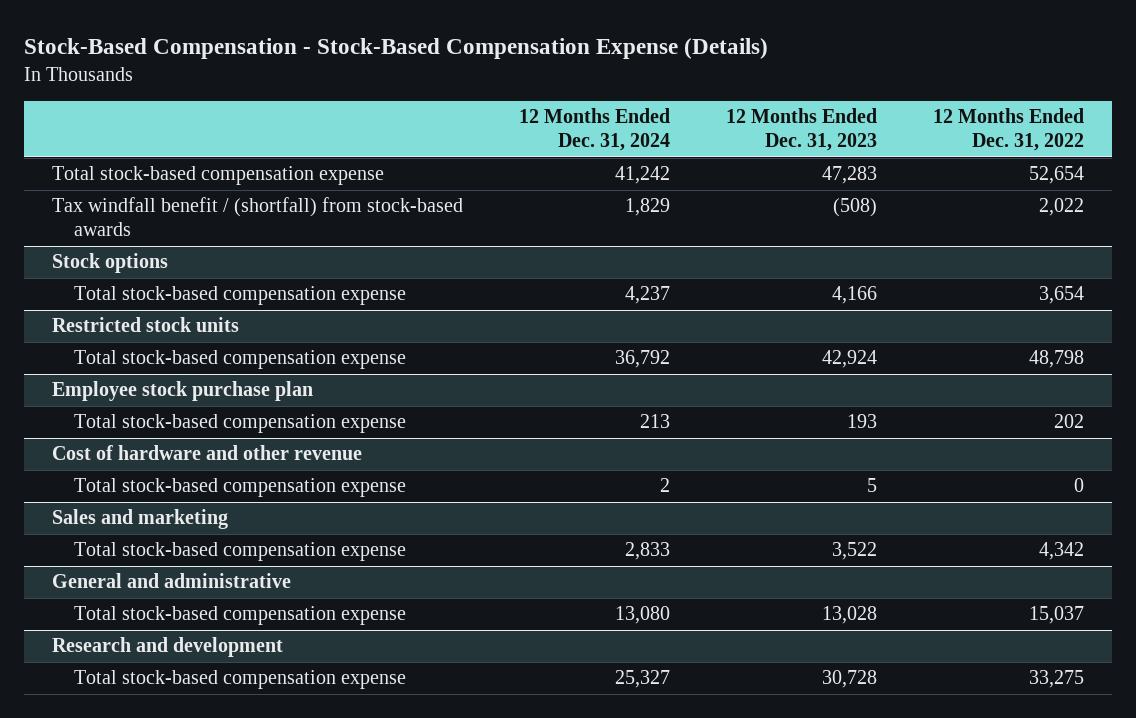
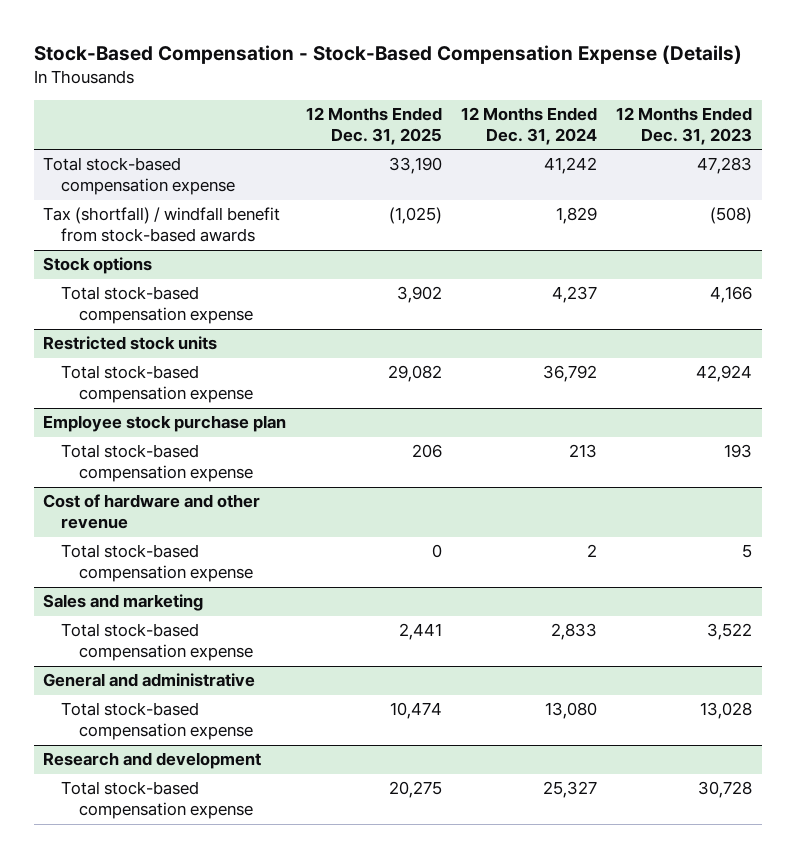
[933,108,1085,152] 12 Months Ended Dec. 31, 2022 -> none
none -> [305,106,442,146] 12 Months Ended Dec. 31, 2025
[51,197,463,237] Tax windfall benefit / (shortfall) from stock-based awards -> [43,207,281,243] Tax (shortfall) / windfall benefit from stock-based awards

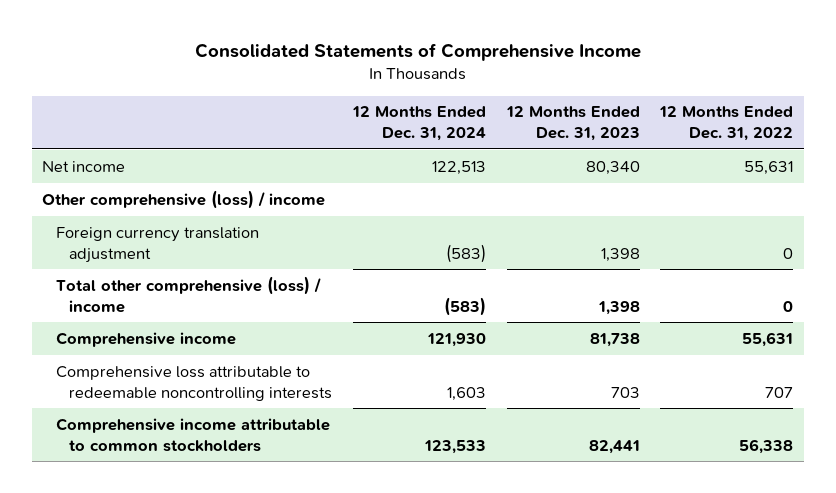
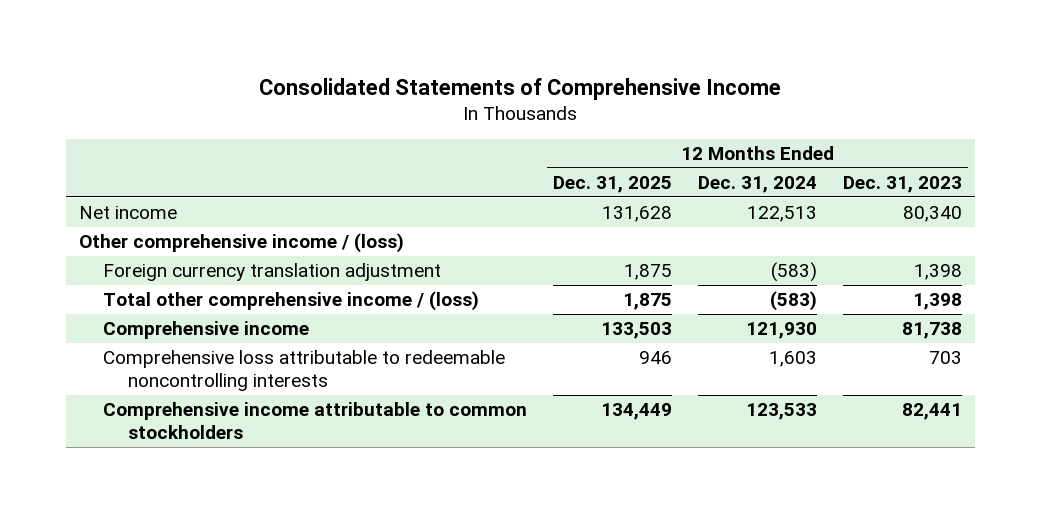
[659,106,794,142] 12 Months Ended Dec. 31, 2022 -> none
none -> [553,175,673,193] Dec. 31, 2025
[42,189,326,209] Other comprehensive (loss) / income -> [78,233,404,254] Other comprehensive income / (loss)
[55,275,321,313] Total other comprehensive (loss) / income -> [103,291,480,312] Total other comprehensive income / (loss)

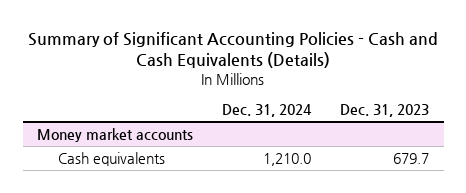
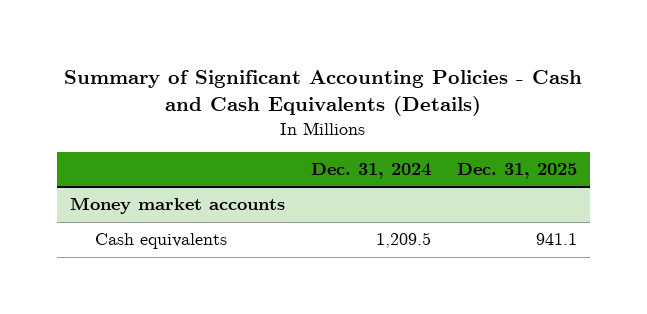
[340,104,430,118] Dec. 31, 2023 -> none
none -> [456,163,577,180] Dec. 31, 2025
[263,152,312,166] 1,210.0 -> [375,232,431,249] 1,209.5

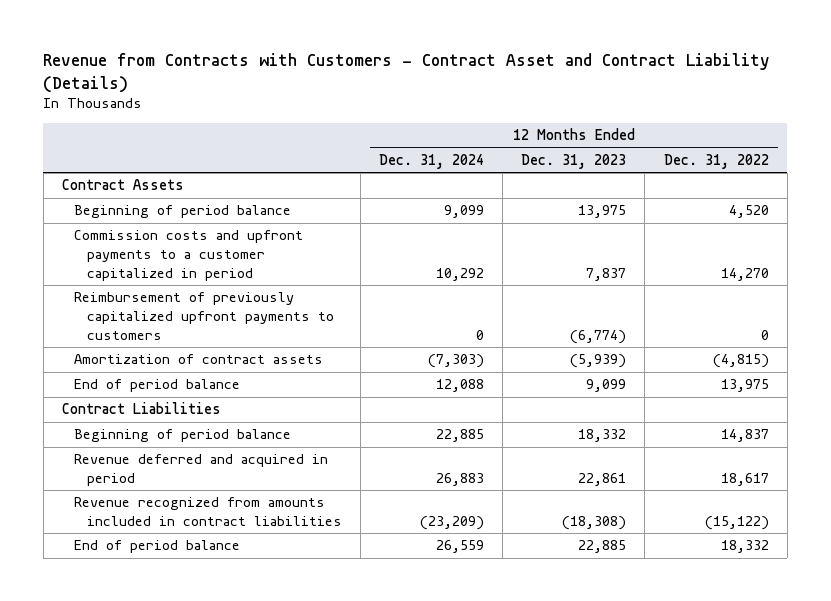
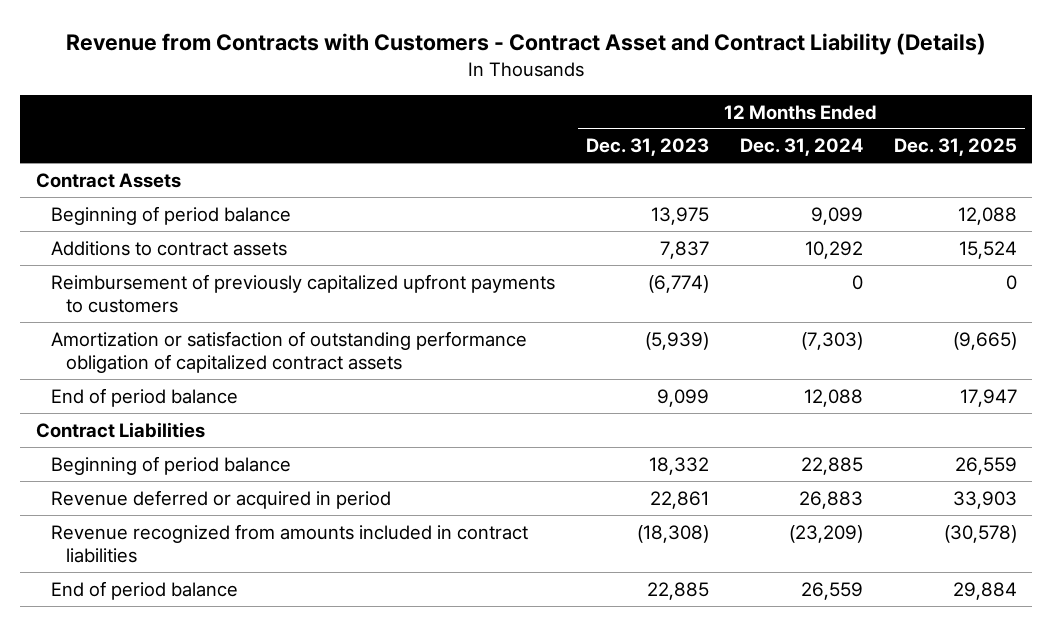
[663,153,769,169] Dec. 31, 2022 -> none
none -> [893,138,1017,157] Dec. 31, 2025
[74,230,304,281] Commission costs and upfront payments to a customer capitalized in period -> [51,240,288,256] Additions to contract assets
[74,354,324,365] Amortization of contract assets -> [51,330,528,374] Amortization or satisfaction of outstanding performance obligation of capitalized contract assets
[74,454,329,487] Revenue deferred and acquired in period -> [51,489,392,509] Revenue deferred or acquired in period

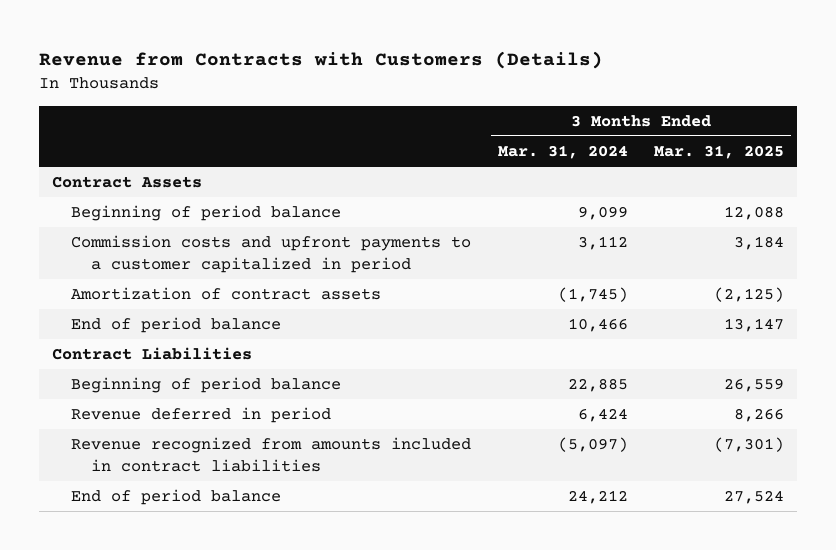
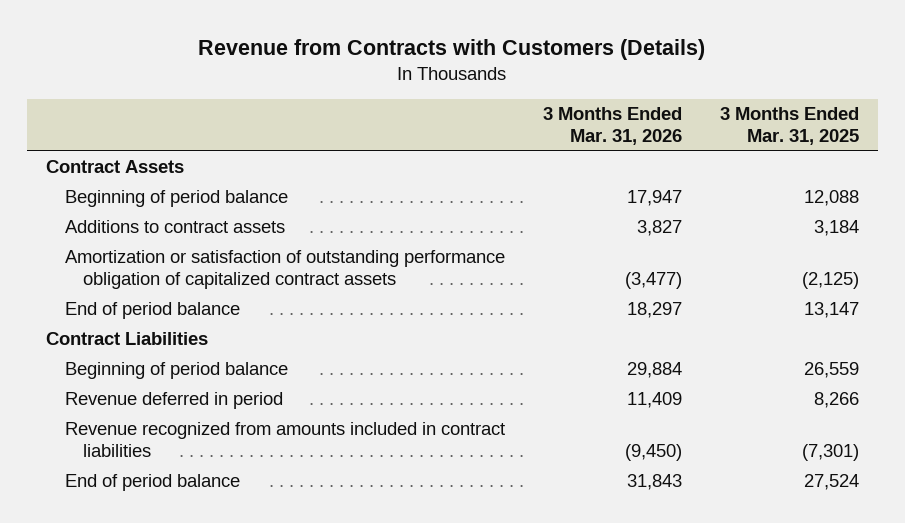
[497,144,628,159] Mar. 31, 2024 -> none
none -> [542,107,682,146] 3 Months Ended Mar. 31, 2026
[71,235,472,273] Commission costs and upfront payments to a customer capitalized in period -> [64,220,285,234] Additions to contract assets
[71,287,382,301] Amortization of contract assets -> [64,250,505,290] Amortization or satisfaction of outstanding performance obligation of capitalized contract assets

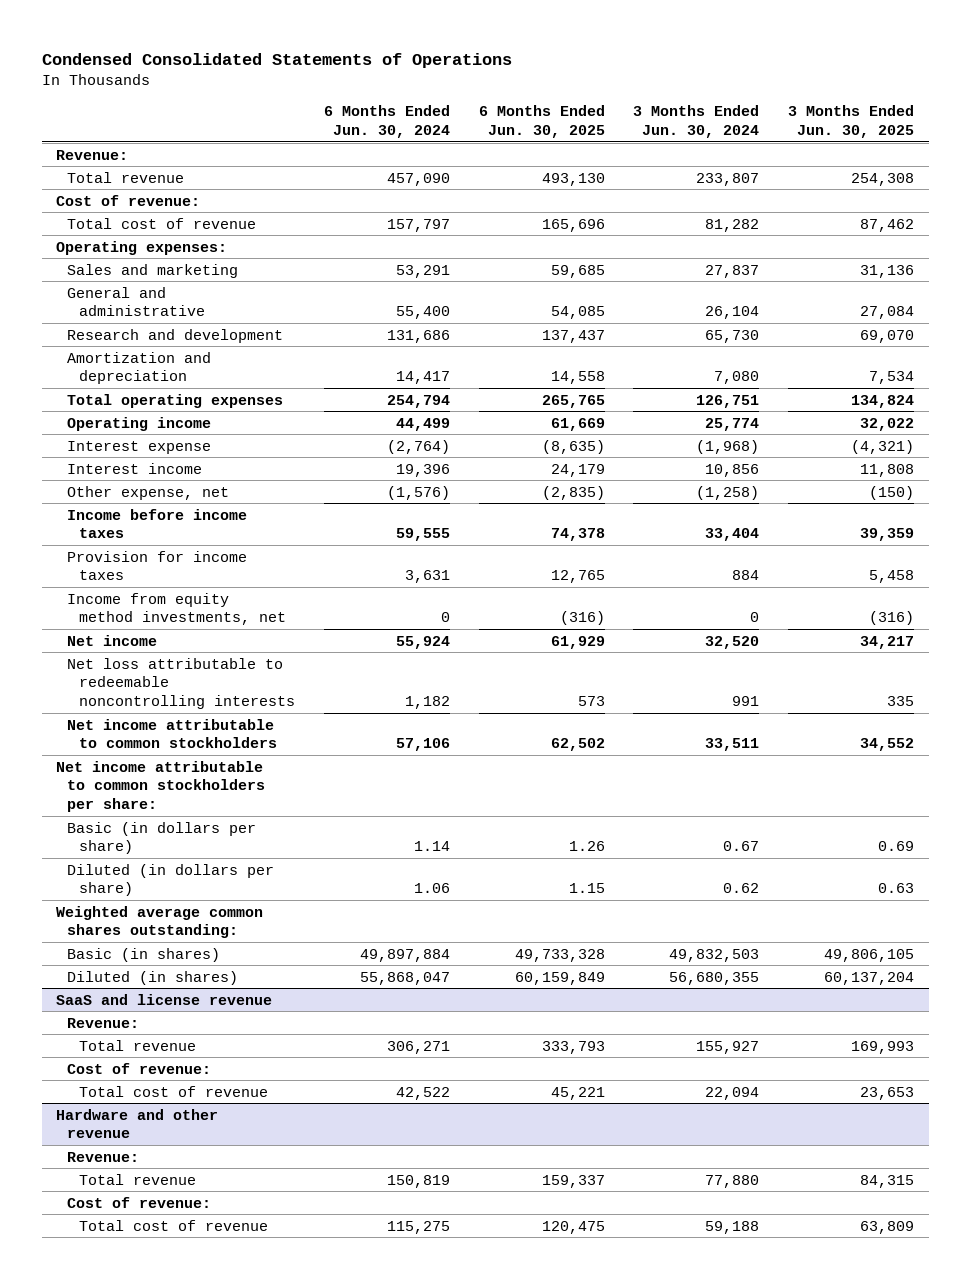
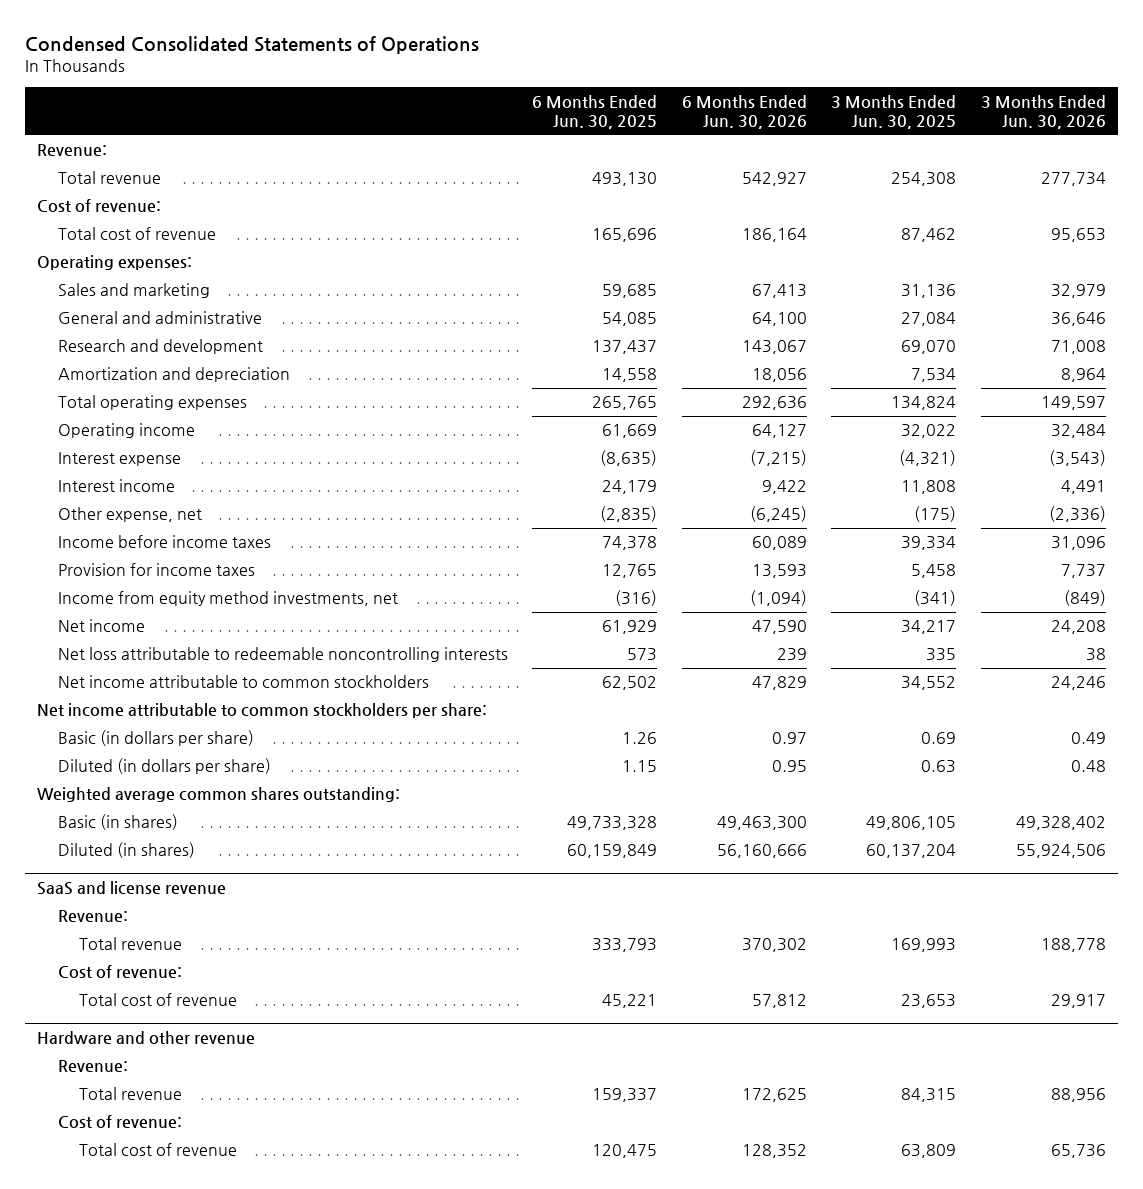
[323,105,450,138] 6 Months Ended Jun. 30, 2024 -> none
[633,105,760,138] 3 Months Ended Jun. 30, 2024 -> none
none -> [681,94,807,130] 6 Months Ended Jun. 30, 2026
none -> [980,94,1106,130] 3 Months Ended Jun. 30, 2026
[869,485,915,500] (150) -> [914,506,957,523] (175)
[860,528,915,542] 39,359 -> [901,536,957,551] 39,334
[869,611,915,626] (316) -> [914,590,957,607] (341)

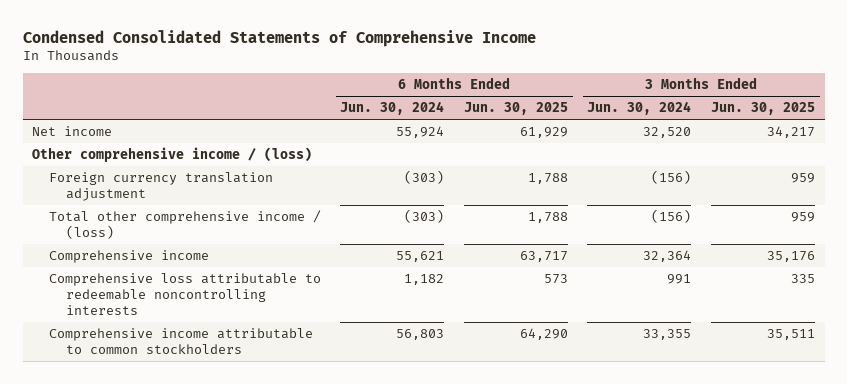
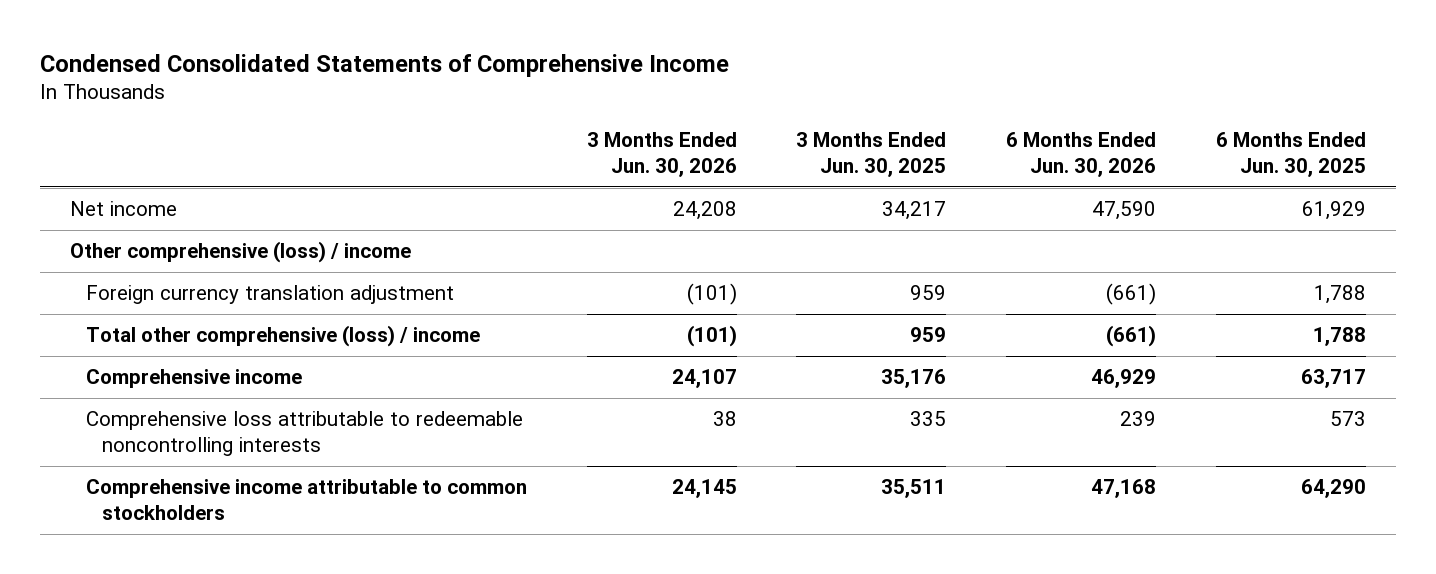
[340,101,445,116] Jun. 30, 2024 -> none
[587,101,692,116] Jun. 30, 2024 -> none
none -> [586,132,737,178] 3 Months Ended Jun. 30, 2026
none -> [1006,132,1157,178] 6 Months Ended Jun. 30, 2026
[32,147,313,163] Other comprehensive income / (loss) -> [69,241,411,264] Other comprehensive (loss) / income
[49,210,322,239] Total other comprehensive income / (loss) -> [85,325,480,348] Total other comprehensive (loss) / income

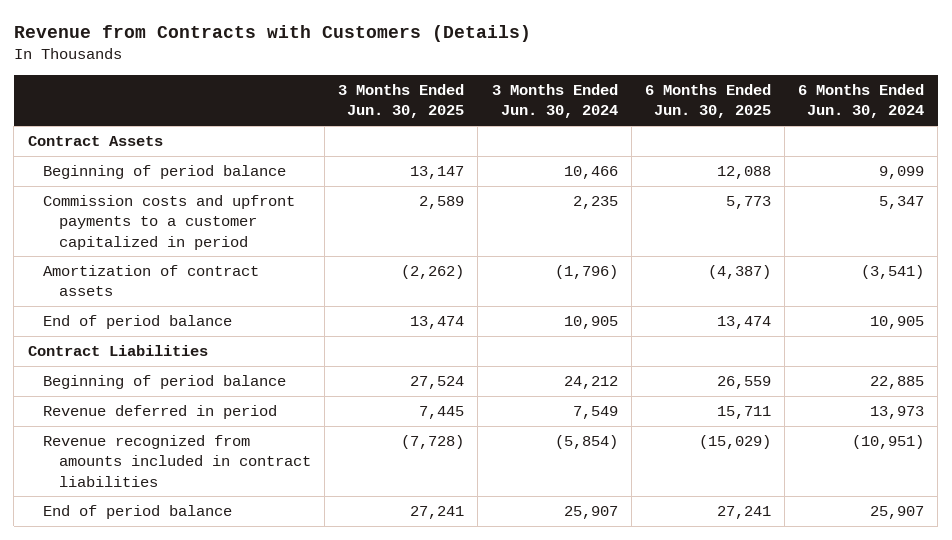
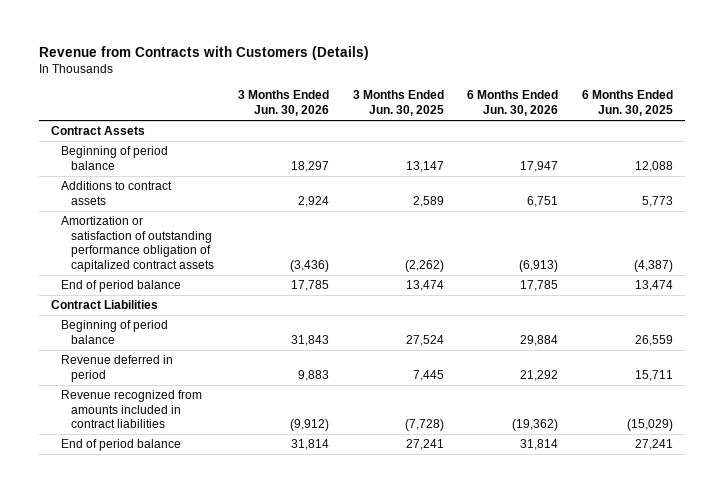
[491,84,618,119] 3 Months Ended Jun. 30, 2024 -> none
[798,84,925,119] 6 Months Ended Jun. 30, 2024 -> none
none -> [237,90,329,117] 3 Months Ended Jun. 30, 2026
none -> [467,90,559,117] 6 Months Ended Jun. 30, 2026
[43,195,296,250] Commission costs and upfront payments to a customer capitalized in period -> [61,181,173,205] Additions to contract assets
[43,265,260,297] Amortization of contract assets -> [61,216,215,273] Amortization or satisfaction of outstanding performance obligation of capitalized contract assets

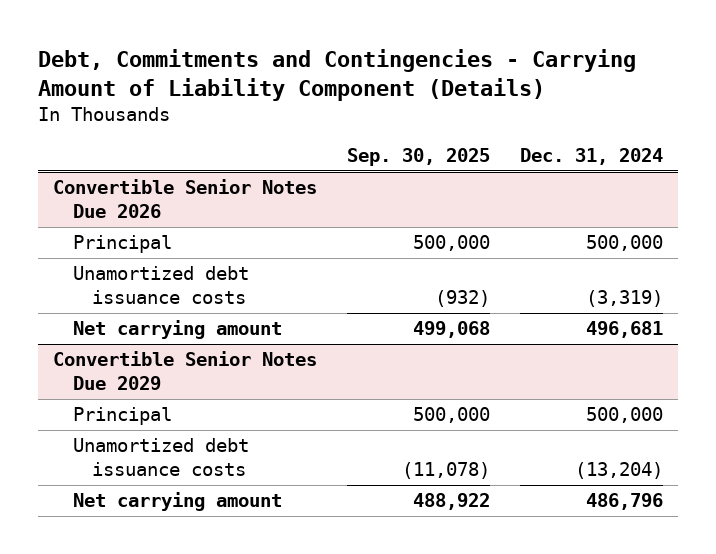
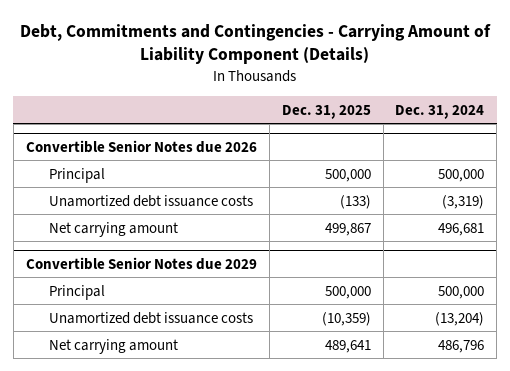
[346,148,490,167] Sep. 30, 2025 -> none
none -> [281,104,371,119] Dec. 31, 2025
[53,179,318,218] Convertible Senior Notes Due 2026 -> [25,139,257,153] Convertible Senior Notes due 2026
[53,351,318,390] Convertible Senior Notes Due 2029 -> [25,256,257,270] Convertible Senior Notes due 2029

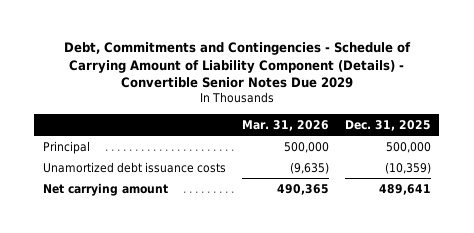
[20,23,492,65] Debt, Commitments and Contingencies - Carrying Amount of Liability Component (Details) -> [63,41,411,89] Debt, Commitments and Contingencies - Schedule of Carrying Amount of Liability Component (Details) - Convertible Senior Notes Due 2029
[395,104,485,119] Dec. 31, 2024 -> none
none -> [241,119,329,131] Mar. 31, 2026
[25,139,257,153] Convertible Senior Notes due 2026 -> none
[49,194,254,207] Unamortized debt issuance costs -> none
[49,221,179,237] Net carrying amount -> none
[25,256,257,270] Convertible Senior Notes due 2029 -> none
[49,284,106,300] Principal -> none

